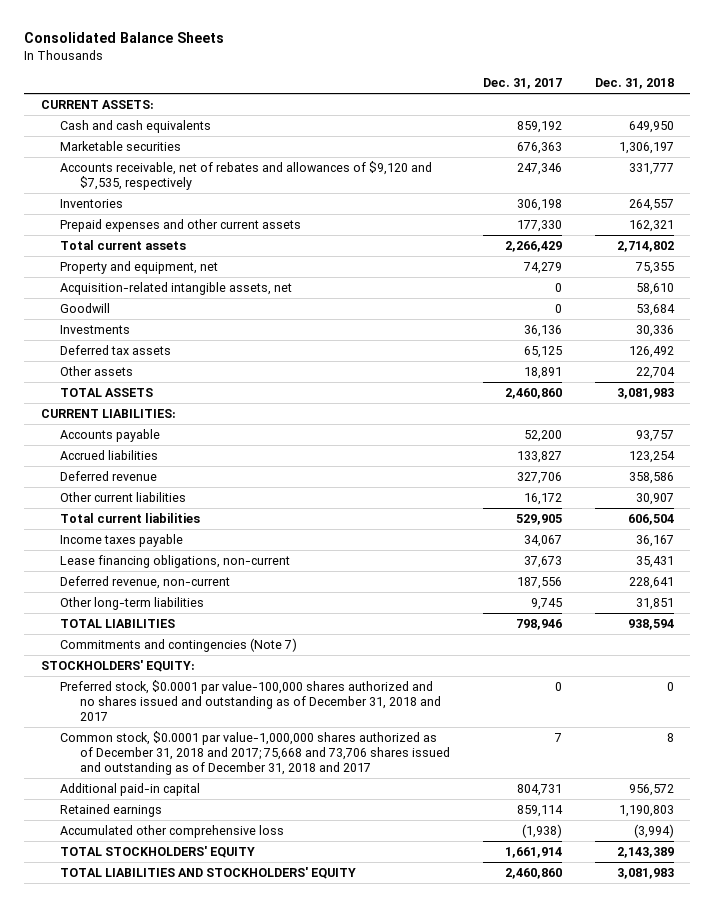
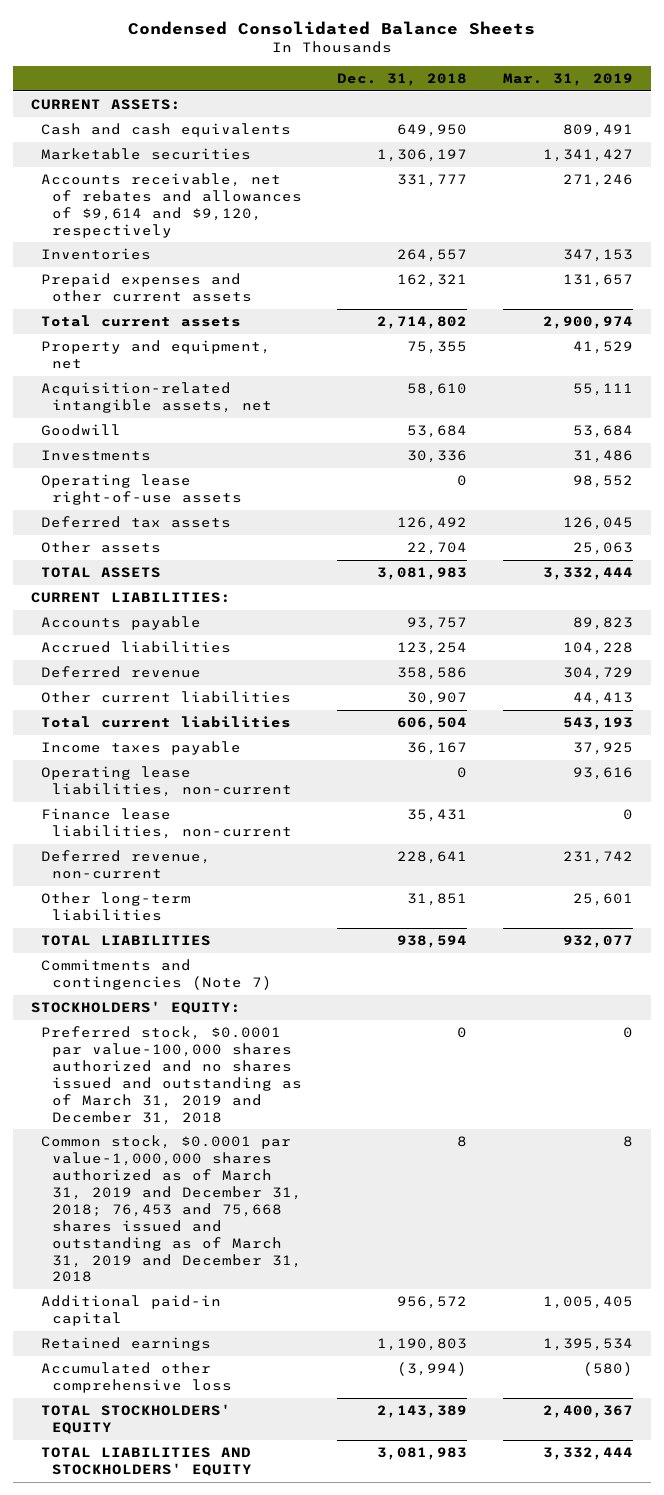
[24,32,225,44] Consolidated Balance Sheets -> [128,21,536,36] Condensed Consolidated Balance Sheets
[482,78,562,90] Dec. 31, 2017 -> none
none -> [503,73,634,87] Mar. 31, 2019
[60,160,433,191] Accounts receivable, net of rebates and allowances of $9,120 and $7,535, respectively -> [41,173,302,238] Accounts receivable, net of rebates and allowances of $9,614 and $9,120, respectively
none -> [41,474,242,506] Operating lease right-of-use assets
none -> [41,766,292,798] Operating lease liabilities, non-current
[60,554,291,568] Lease financing obligations, non-current -> [41,808,292,840] Finance lease liabilities, non-current
[60,679,441,722] Preferred stock, $0.0001 par value-100,000 shares authorized and no shares issued and outstanding as of December 31, 2018 and 2017 -> [41,1026,302,1125] Preferred stock, $0.0001 par value-100,000 shares authorized and no shares issued and outstanding as of March 31, 2019 and December 31, 2018
[60,730,450,776] Common stock, $0.0001 par value-1,000,000 shares authorized as of December 31, 2018 and 2017; 75,668 and 73,706 shares issued and outstanding as of December 31, 2018 and 2017 -> [41,1135,302,1283] Common stock, $0.0001 par value-1,000,000 shares authorized as of March 31, 2019 and December 31, 2018; 76,453 and 75,668 shares issued and outstanding as of March 31, 2019 and December 31, 2018

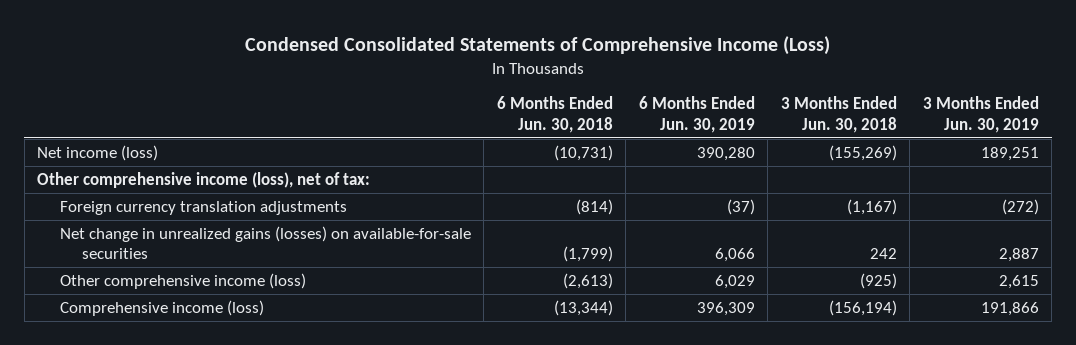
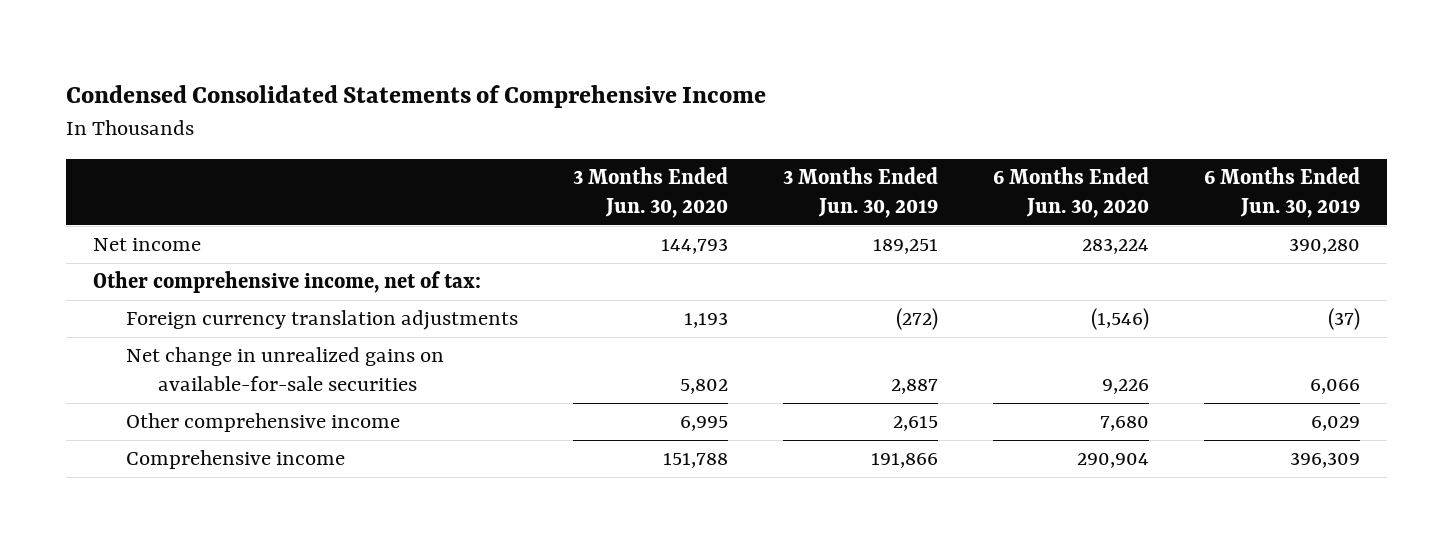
[244,35,830,55] Condensed Consolidated Statements of Comprehensive Income (Loss) -> [65,84,766,108] Condensed Consolidated Statements of Comprehensive Income
[496,96,613,133] 6 Months Ended Jun. 30, 2018 -> none
[780,96,897,133] 3 Months Ended Jun. 30, 2018 -> none
none -> [572,167,728,218] 3 Months Ended Jun. 30, 2020
none -> [992,167,1149,218] 6 Months Ended Jun. 30, 2020
[37,144,159,161] Net income (loss) -> [93,238,202,252] Net income
[37,171,371,188] Other comprehensive income (loss), net of tax: -> [93,271,482,294] Other comprehensive income, net of tax:
[59,225,471,260] Net change in unrealized gains (losses) on available-for-sale securities -> [125,347,444,391] Net change in unrealized gains on available-for-sale securities
[59,272,306,289] Other comprehensive income (loss) -> [125,413,400,433] Other comprehensive income
[59,299,264,316] Comprehensive income (loss) -> [125,450,345,470] Comprehensive income

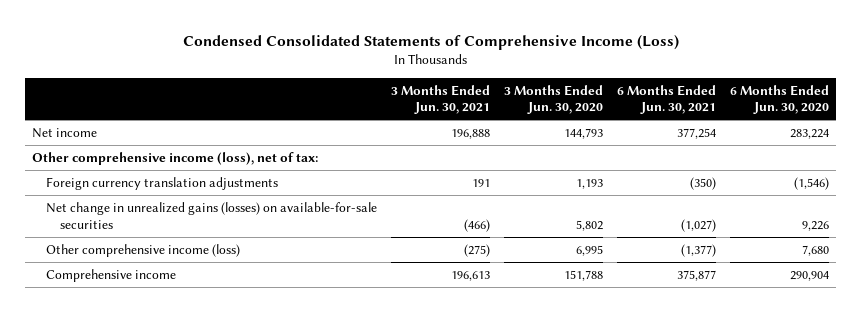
[65,84,766,108] Condensed Consolidated Statements of Comprehensive Income -> [182,35,679,51] Condensed Consolidated Statements of Comprehensive Income (Loss)
[782,167,938,218] 3 Months Ended Jun. 30, 2019 -> none
[1203,167,1360,218] 6 Months Ended Jun. 30, 2019 -> none
none -> [391,84,491,115] 3 Months Ended Jun. 30, 2021
none -> [617,84,717,115] 6 Months Ended Jun. 30, 2021
[93,271,482,294] Other comprehensive income, net of tax: -> [32,152,319,166] Other comprehensive income (loss), net of tax:
[125,347,444,391] Net change in unrealized gains on available-for-sale securities -> [46,202,378,229] Net change in unrealized gains (losses) on available-for-sale securities
[125,413,400,433] Other comprehensive income -> [46,244,241,258] Other comprehensive income (loss)

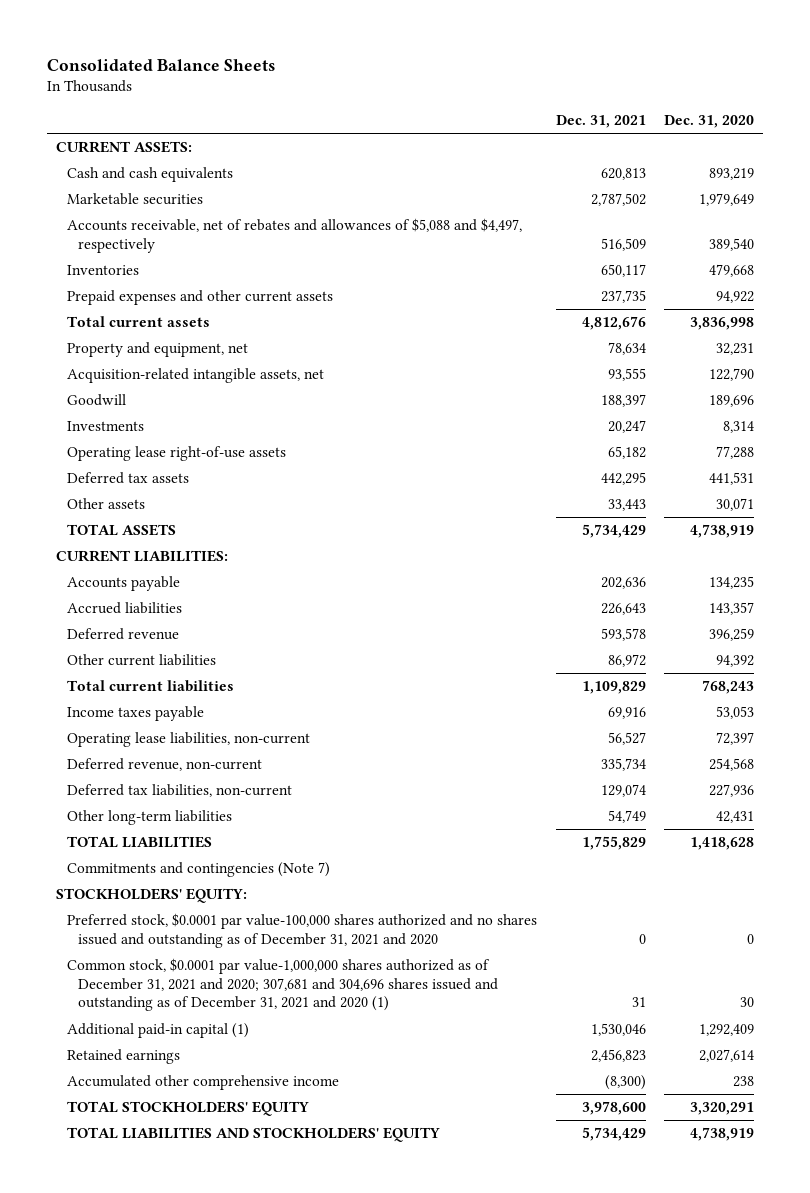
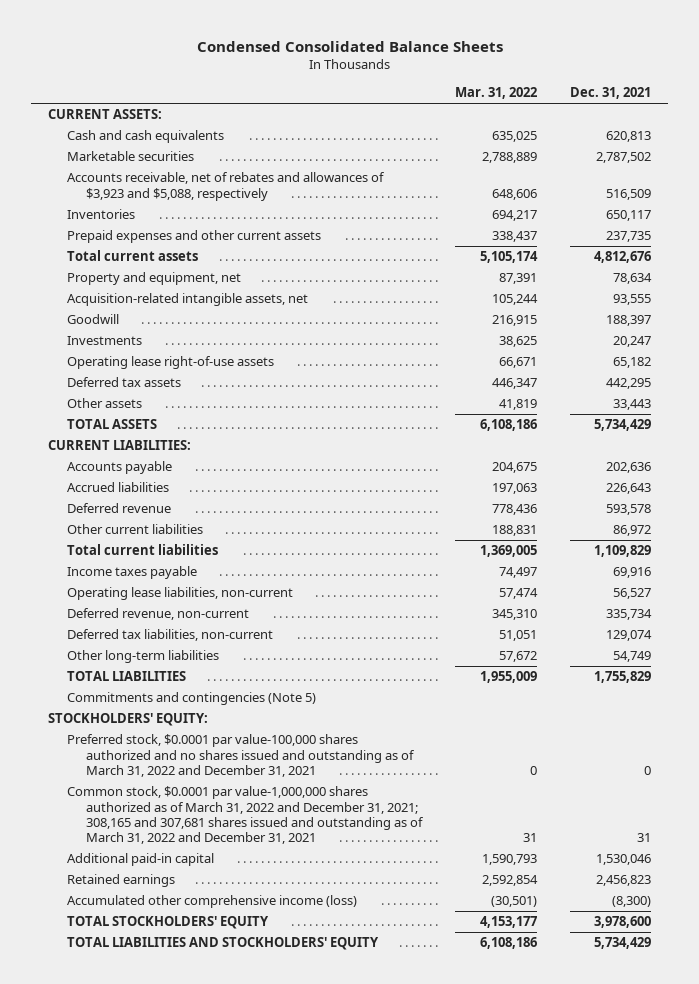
[47,58,276,71] Consolidated Balance Sheets -> [196,40,503,52] Condensed Consolidated Balance Sheets
[663,114,754,128] Dec. 31, 2020 -> none
none -> [454,87,537,100] Mar. 31, 2022
[67,218,523,253] Accounts receivable, net of rebates and allowances of $5,088 and $4,497, respectively -> [66,172,385,201] Accounts receivable, net of rebates and allowances of $3,923 and $5,088, respectively
[67,862,331,878] Commitments and contingencies (Note 7) -> [66,692,316,706] Commitments and contingencies (Note 5)
[67,913,538,948] Preferred stock, $0.0001 par value-100,000 shares authorized and no shares issued and outstanding as of December 31, 2021 and 2020 -> [66,734,415,777] Preferred stock, $0.0001 par value-100,000 shares authorized and no shares issued and outstanding as of March 31, 2022 and December 31, 2021
[67,958,499,1012] Common stock, $0.0001 par value-1,000,000 shares authorized as of December 31, 2021 and 2020; 307,681 and 304,696 shares issued and outstanding as of December 31, 2021 and 2020 (1) -> [66,786,424,845] Common stock, $0.0001 par value-1,000,000 shares authorized as of March 31, 2022 and December 31, 2021; 308,165 and 307,681 shares issued and outstanding as of March 31, 2022 and December 31, 2021
[67,1023,250,1039] Additional paid-in capital (1) -> [66,853,214,867] Additional paid-in capital
[67,1075,340,1091] Accumulated other comprehensive income -> [66,895,357,909] Accumulated other comprehensive income (loss)

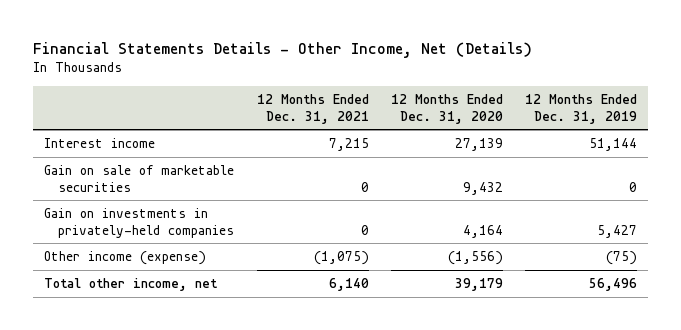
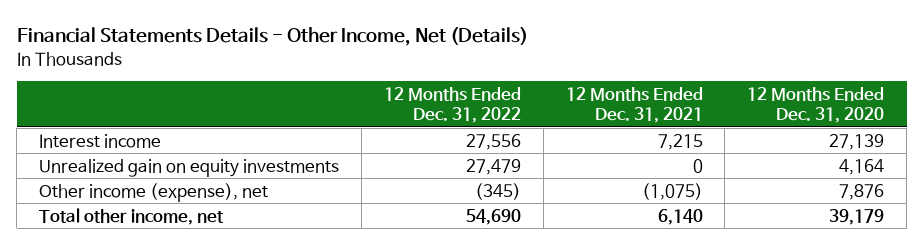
[525,93,638,124] 12 Months Ended Dec. 31, 2019 -> none
none -> [383,86,521,124] 12 Months Ended Dec. 31, 2022
[43,164,234,192] Gain on sale of marketable securities -> none
[43,207,235,238] Gain on investments in privately-held companies -> [39,158,340,177] Unrealized gain on equity investments
[43,250,206,265] Other income (expense) -> [39,182,269,202] Other income (expense), net
[447,250,503,265] (1,556) -> [839,183,885,200] 7,876

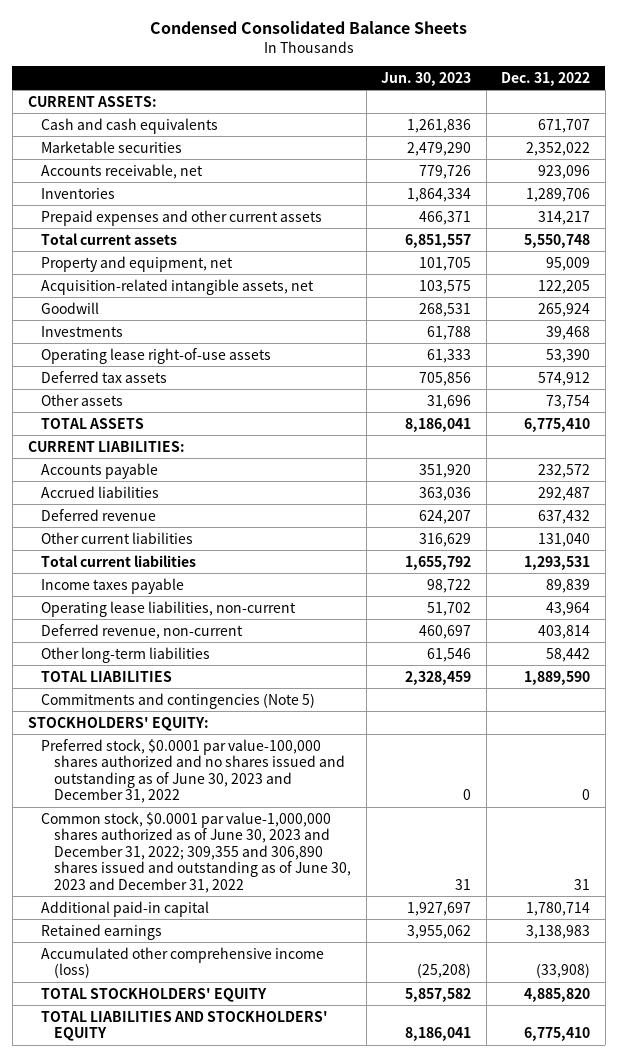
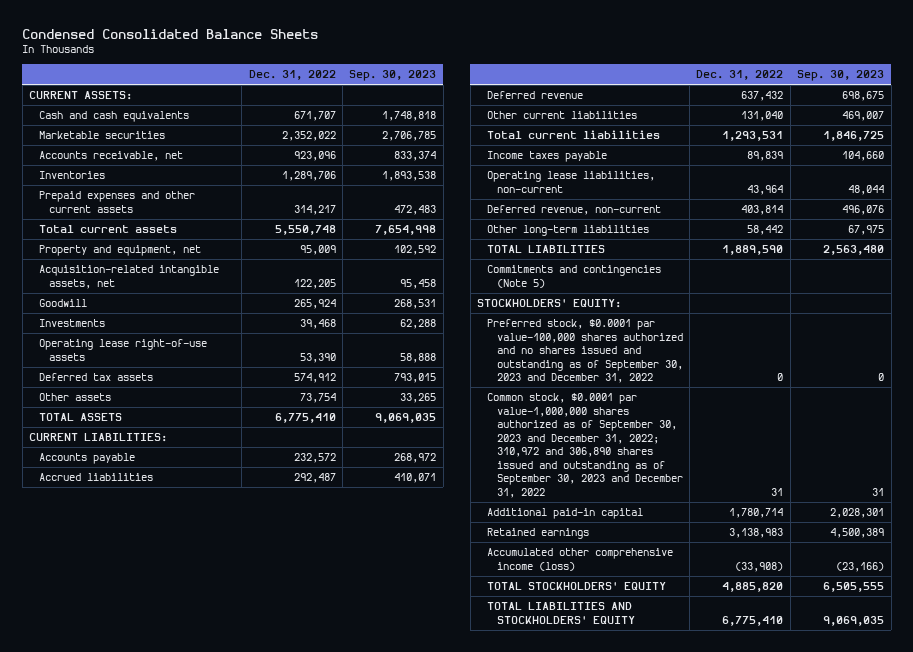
[381,71,472,86] Jun. 30, 2023 -> none
none -> [349,70,437,82] Sep. 30, 2023
[40,738,346,804] Preferred stock, $0.0001 par value-100,000 shares authorized and no shares issued and outstanding as of June 30, 2023 and December 31, 2022 -> [486,319,683,384] Preferred stock, $0.0001 par value-100,000 shares authorized and no shares issued and outstanding as of September 30, 2023 and December 31, 2022
[40,811,352,893] Common stock, $0.0001 par value-1,000,000 shares authorized as of June 30, 2023 and December 31, 2022; 309,355 and 306,890 shares issued and outstanding as of June 30, 2023 and December 31, 2022 -> [486,393,683,498] Common stock, $0.0001 par value-1,000,000 shares authorized as of September 30, 2023 and December 31, 2022; 310,972 and 306,890 shares issued and outstanding as of September 30, 2023 and December 31, 2022

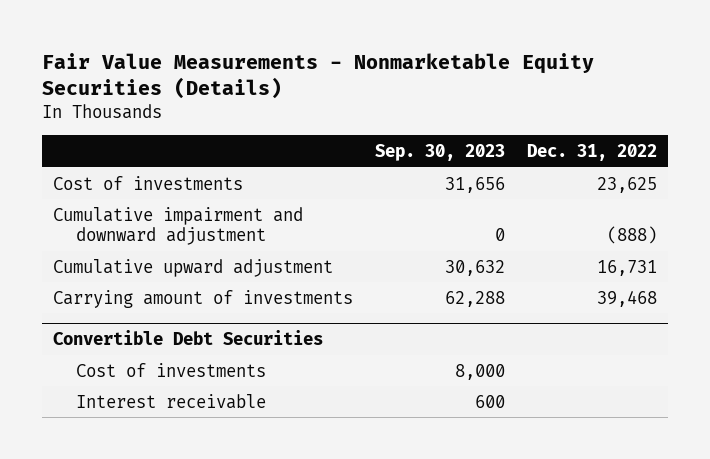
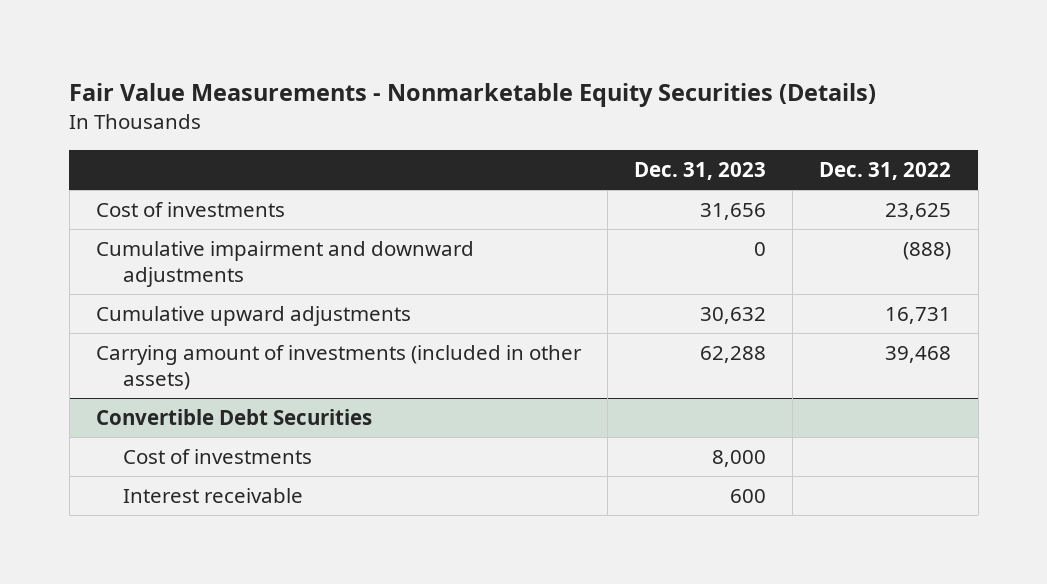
[375,144,506,162] Sep. 30, 2023 -> none
none -> [634,161,767,180] Dec. 31, 2023
[53,206,304,246] Cumulative impairment and downward adjustment -> [95,241,474,287] Cumulative impairment and downward adjustments
[53,258,334,277] Cumulative upward adjustment -> [95,306,411,327] Cumulative upward adjustments
[53,289,354,308] Carrying amount of investments -> [95,345,582,390] Carrying amount of investments (included in other assets)

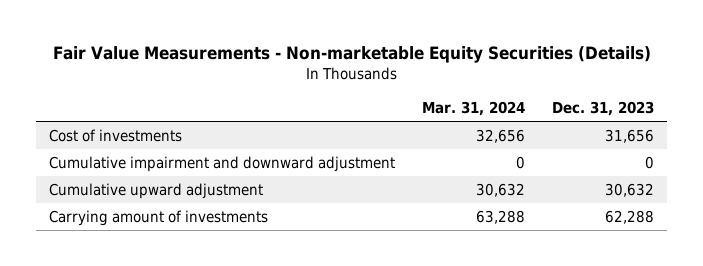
[69,83,877,108] Fair Value Measurements - Nonmarketable Equity Securities (Details) -> [52,45,651,63] Fair Value Measurements - Non-marketable Equity Securities (Details)
[819,161,952,180] Dec. 31, 2022 -> none
none -> [422,101,526,117] Mar. 31, 2024
[95,409,372,426] Convertible Debt Securities -> none
[123,449,313,465] Cost of investments -> none
[123,488,304,504] Interest receivable -> none
[95,241,474,287] Cumulative impairment and downward adjustments -> [49,156,396,173] Cumulative impairment and downward adjustment
[95,306,411,327] Cumulative upward adjustments -> [49,183,264,200] Cumulative upward adjustment
[95,345,582,390] Carrying amount of investments (included in other assets) -> [49,210,269,227] Carrying amount of investments

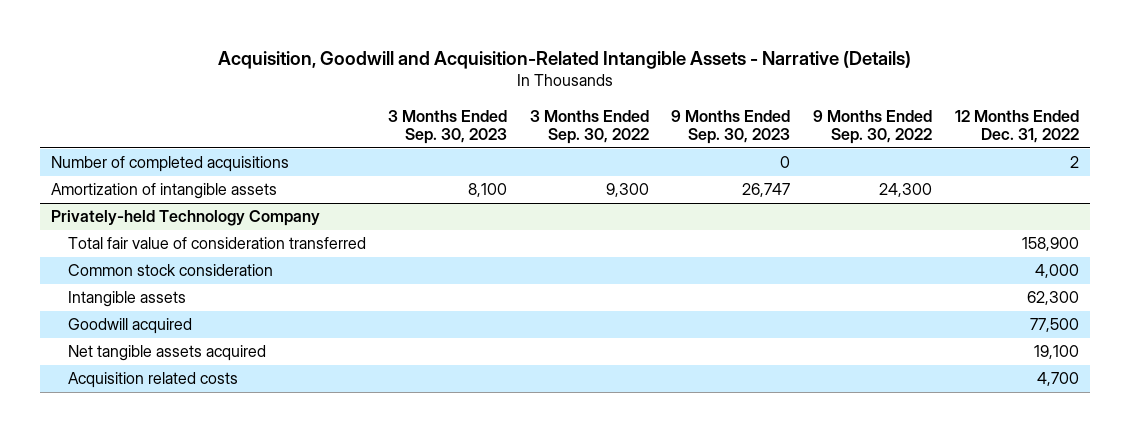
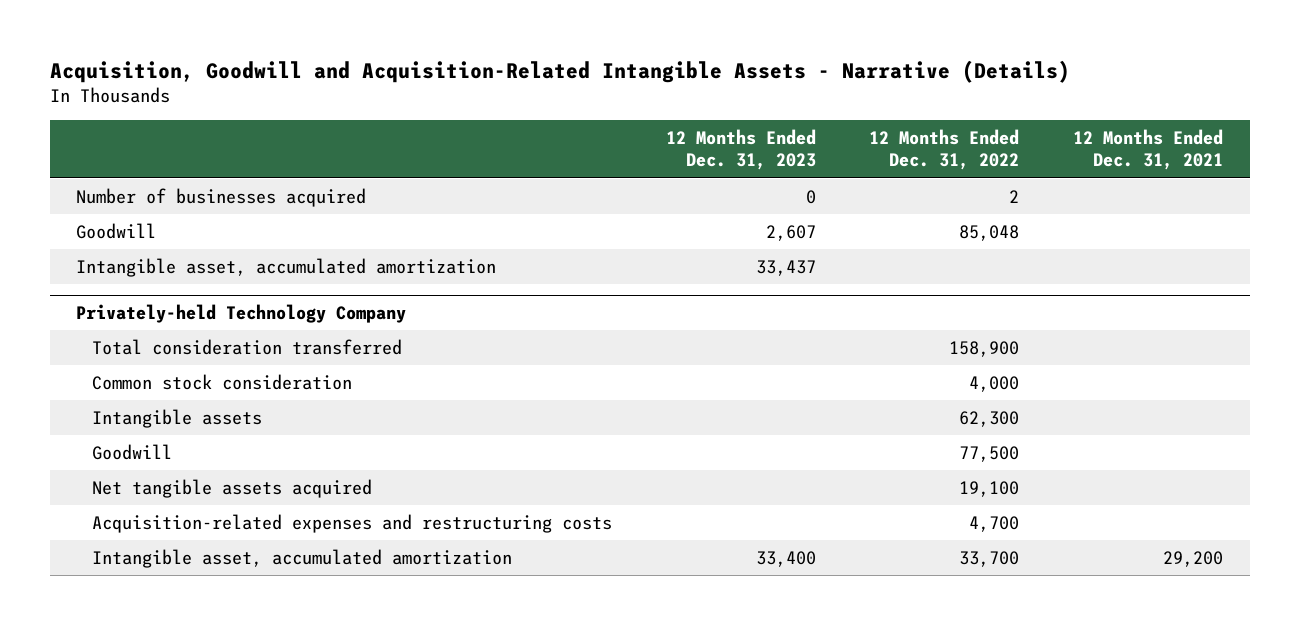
[388,109,508,145] 3 Months Ended Sep. 30, 2023 -> none
[529,109,649,145] 3 Months Ended Sep. 30, 2022 -> none
[671,109,791,145] 9 Months Ended Sep. 30, 2023 -> none
[813,109,933,145] 9 Months Ended Sep. 30, 2022 -> none
none -> [665,128,816,171] 12 Months Ended Dec. 31, 2023
none -> [1073,128,1224,171] 12 Months Ended Dec. 31, 2021
[51,156,290,173] Number of completed acquisitions -> [76,187,367,207] Number of businesses acquired
none -> [76,222,157,239] Goodwill
[51,183,278,200] Amortization of intangible assets -> [76,257,497,277] Intangible asset, accumulated amortization
[67,237,366,250] Total fair value of consideration transferred -> [91,338,402,355] Total consideration transferred
[67,318,192,335] Goodwill acquired -> [91,443,172,460] Goodwill
[67,372,238,389] Acquisition related costs -> [91,513,612,533] Acquisition-related expenses and restructuring costs
none -> [91,548,512,568] Intangible asset, accumulated amortization

